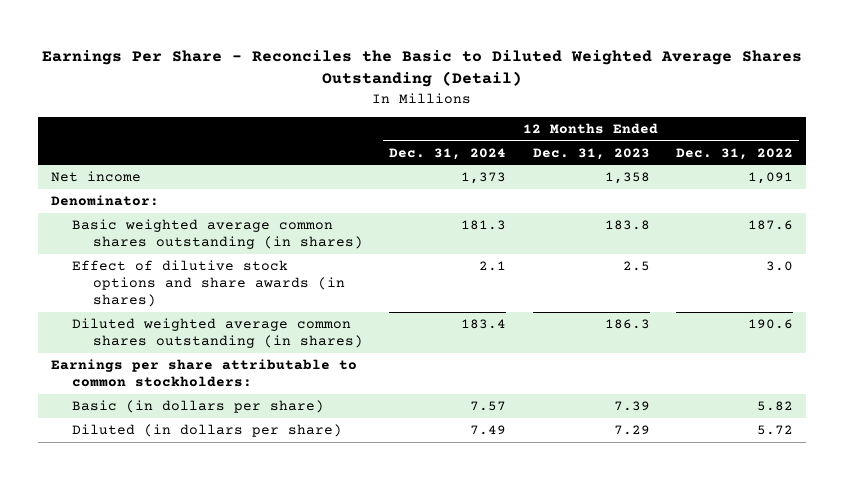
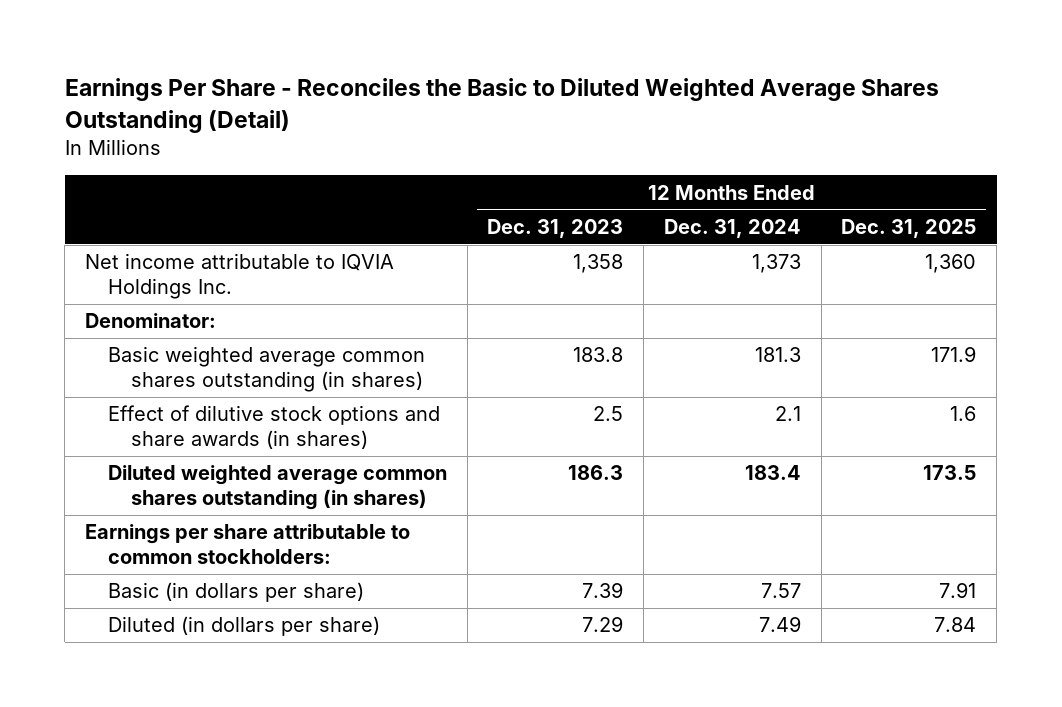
[675,147,793,160] Dec. 31, 2022 -> none
none -> [841,218,977,238] Dec. 31, 2025
[51,170,142,182] Net income -> [85,253,395,300] Net income attributable to IQVIA Holdings Inc.

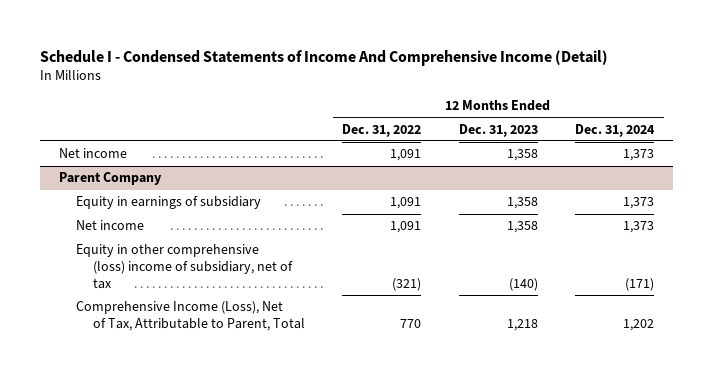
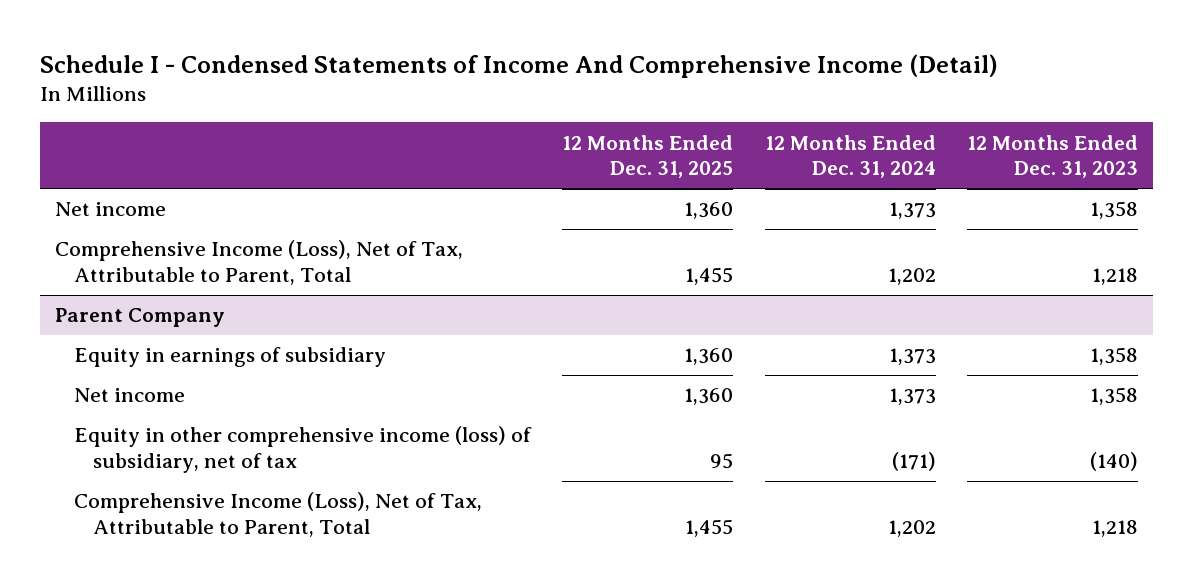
[342,123,422,137] Dec. 31, 2022 -> none
none -> [562,134,734,179] 12 Months Ended Dec. 31, 2025
none -> [55,240,464,286] Comprehensive Income (Loss), Net of Tax, Attributable to Parent, Total
[75,244,293,289] Equity in other comprehensive (loss) income of subsidiary, net of tax -> [74,426,533,474] Equity in other comprehensive income (loss) of subsidiary, net of tax

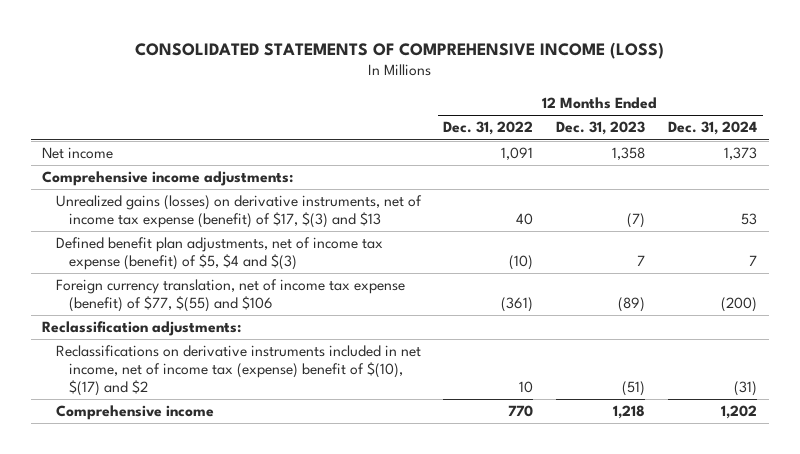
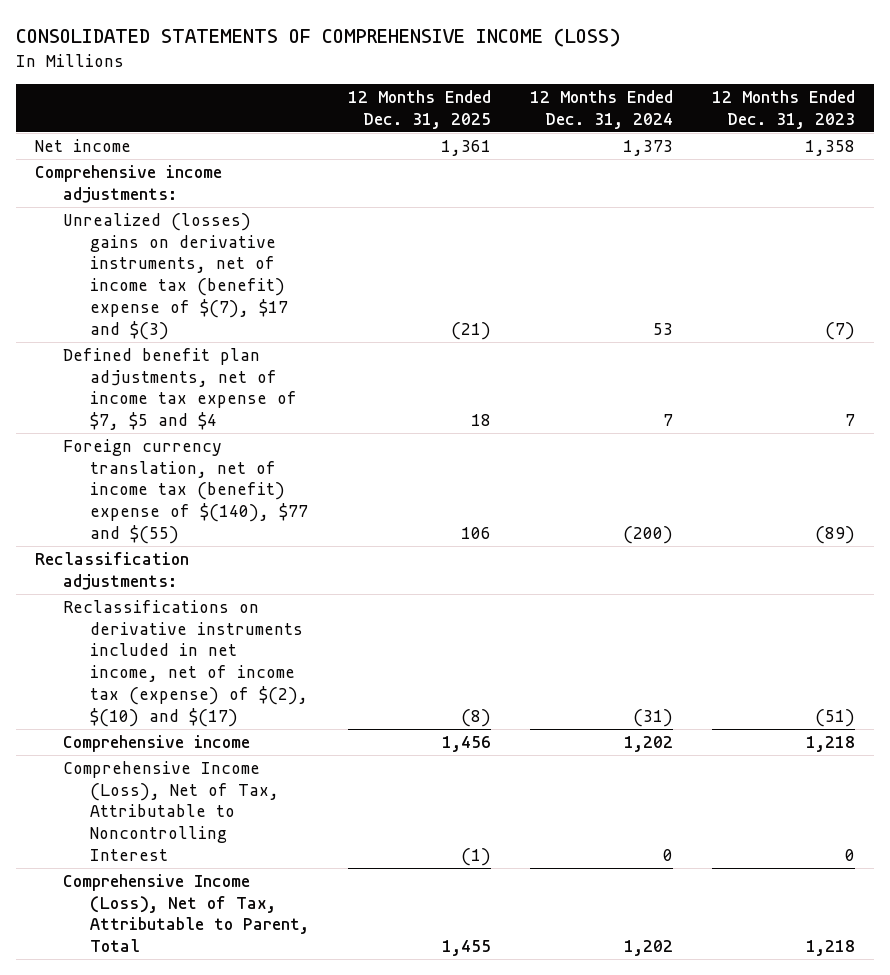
[443,121,534,136] Dec. 31, 2022 -> none
none -> [348,90,492,129] 12 Months Ended Dec. 31, 2025
[55,195,422,229] Unrealized gains (losses) on derivative instruments, net of income tax expense (benefit) of $17, $(3) and $13 -> [62,213,289,340] Unrealized (losses) gains on derivative instruments, net of income tax (benefit) expense of $(7), $17 and $(3)
[55,237,383,271] Defined benefit plan adjustments, net of income tax expense (benefit) of $5, $4 and $(3) -> [62,348,298,431] Defined benefit plan adjustments, net of income tax expense of $7, $5 and $4
[55,279,405,313] Foreign currency translation, net of income tax expense (benefit) of $77, $(55) and $106 -> [62,439,309,544] Foreign currency translation, net of income tax (benefit) expense of $(140), $77 and $(55)
[55,345,421,396] Reclassifications on derivative instruments included in net income, net of income tax (expense) benefit of $(10), $(17) and $2 -> [62,600,309,727] Reclassifications on derivative instruments included in net income, net of income tax (expense) of $(2), $(10) and $(17)
none -> [62,761,280,861] Comprehensive Income (Loss), Net of Tax, Attributable to Noncontrolling Interest
none -> [62,874,310,953] Comprehensive Income (Loss), Net of Tax, Attributable to Parent, Total

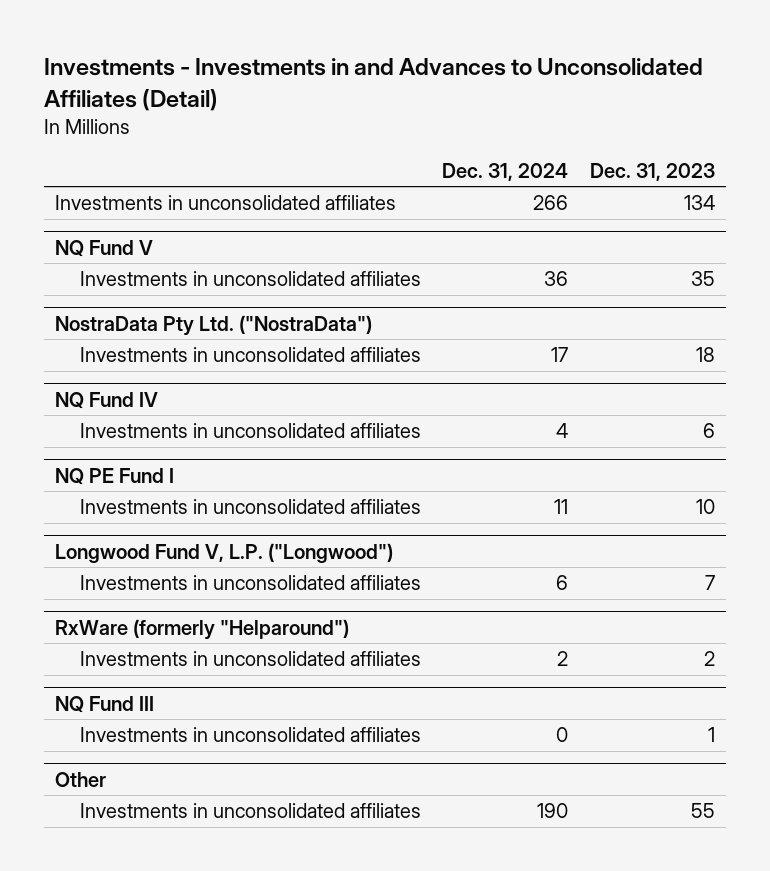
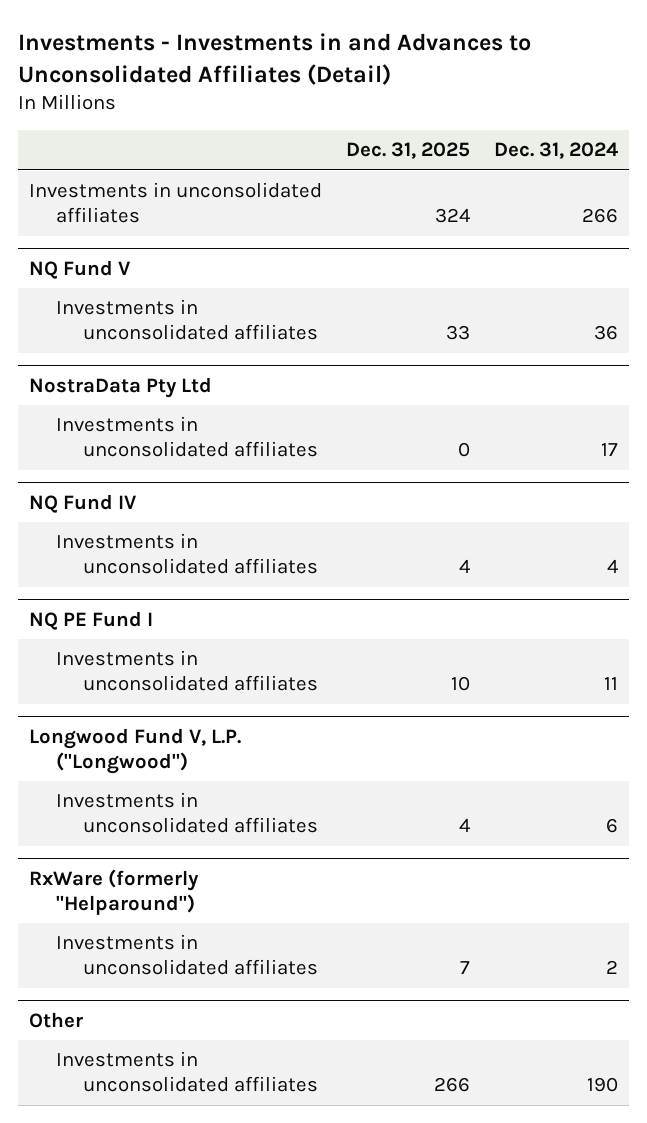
[590,162,716,181] Dec. 31, 2023 -> none
none -> [345,142,470,160] Dec. 31, 2025
[54,314,372,336] NostraData Pty Ltd. ("NostraData") -> [29,376,213,398] NostraData Pty Ltd
[54,695,154,713] NQ Fund III -> none
[79,727,421,743] Investments in unconsolidated affiliates -> none

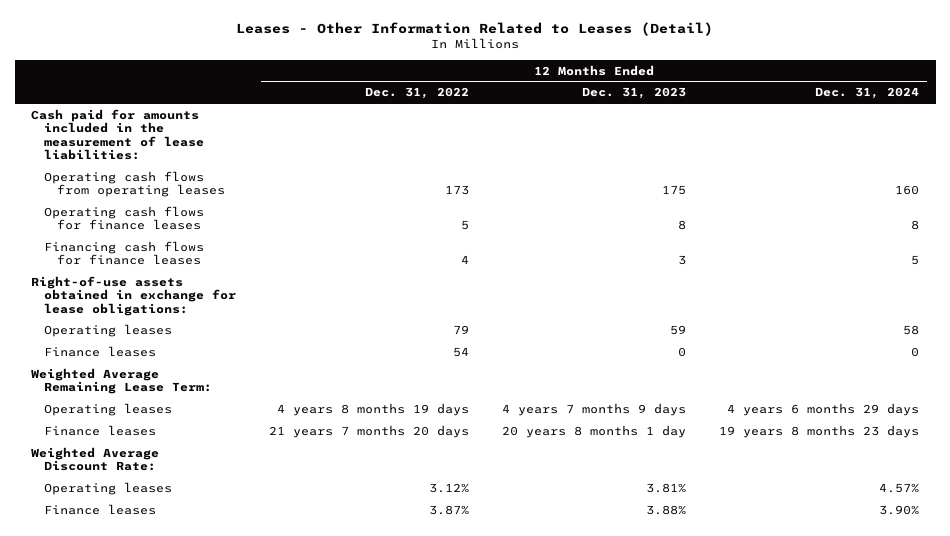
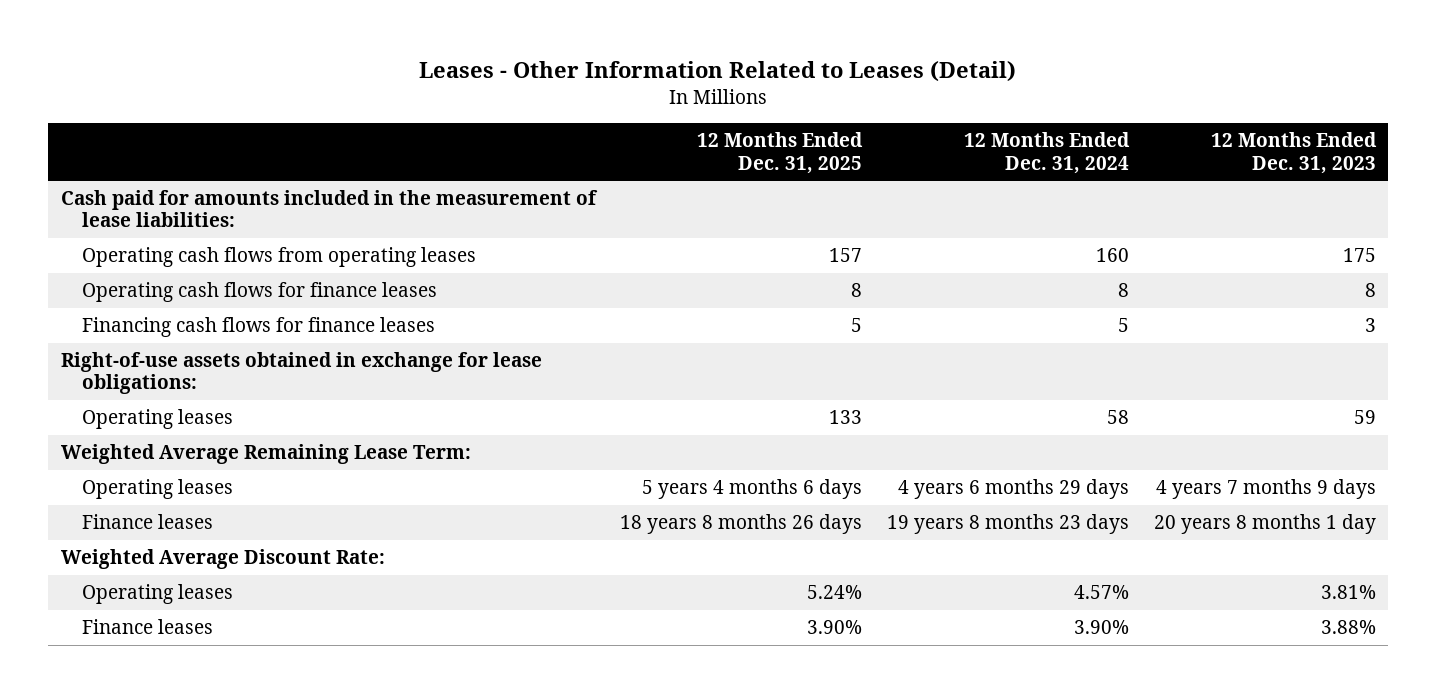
[364,87,469,100] Dec. 31, 2022 -> none
none -> [697,132,864,174] 12 Months Ended Dec. 31, 2025
[43,345,156,357] Finance leases -> none

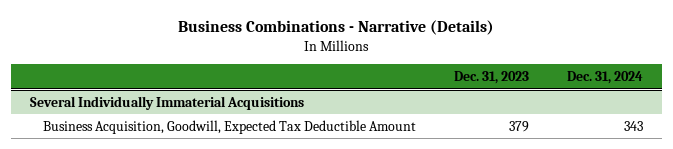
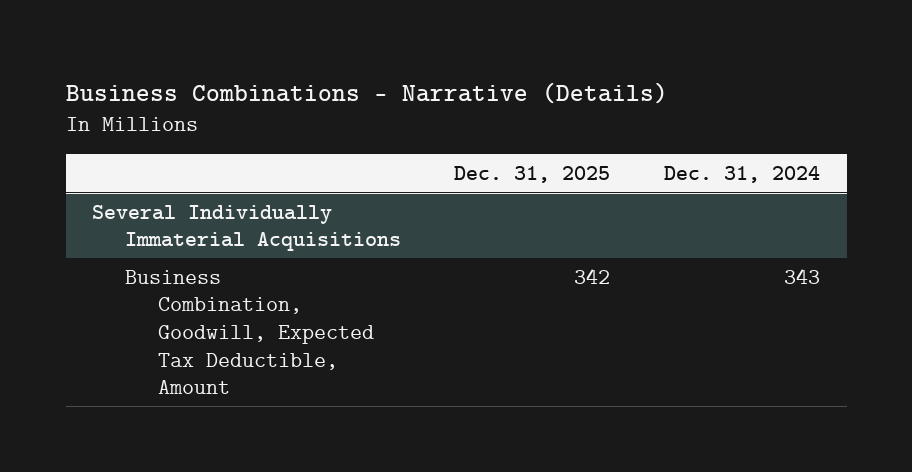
[453,71,529,85] Dec. 31, 2023 -> none
none -> [454,165,611,183] Dec. 31, 2025
[42,119,416,134] Business Acquisition, Goodwill, Expected Tax Deductible Amount -> [124,269,374,395] Business Combination, Goodwill, Expected Tax Deductible, Amount

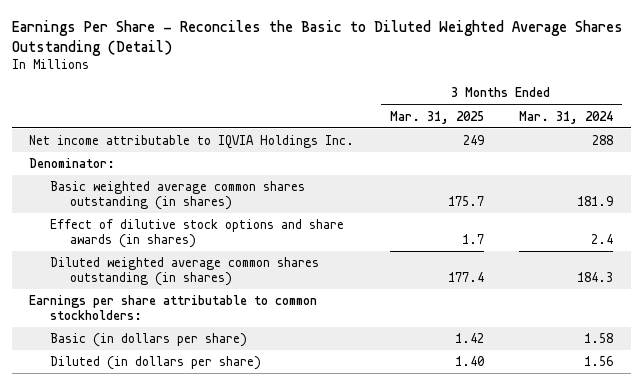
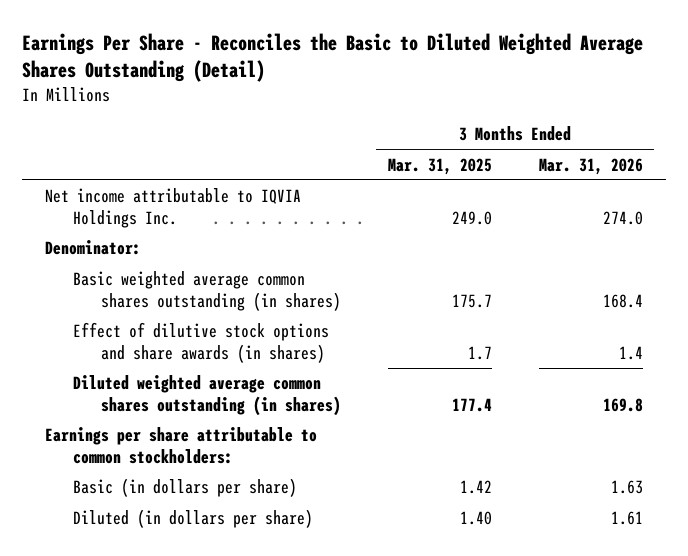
[518,110,613,124] Mar. 31, 2024 -> none
none -> [538,157,643,175] Mar. 31, 2026
[462,134,484,145] 249 -> [451,211,492,226] 249.0

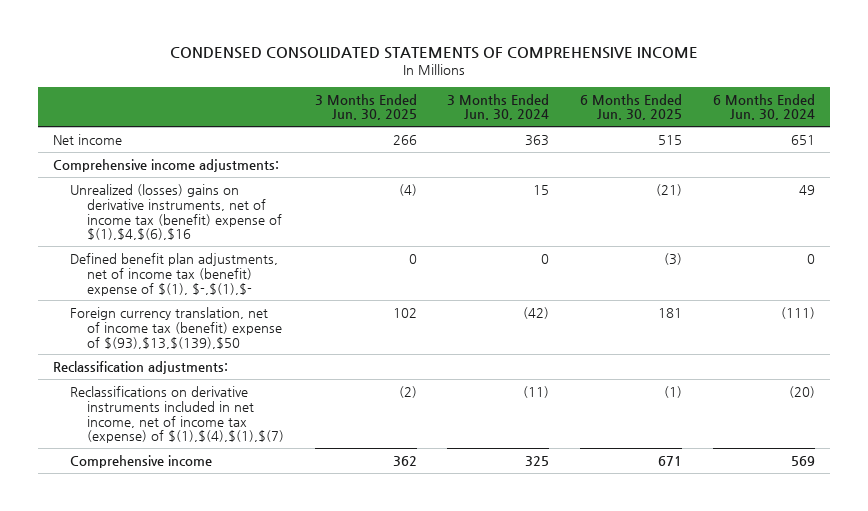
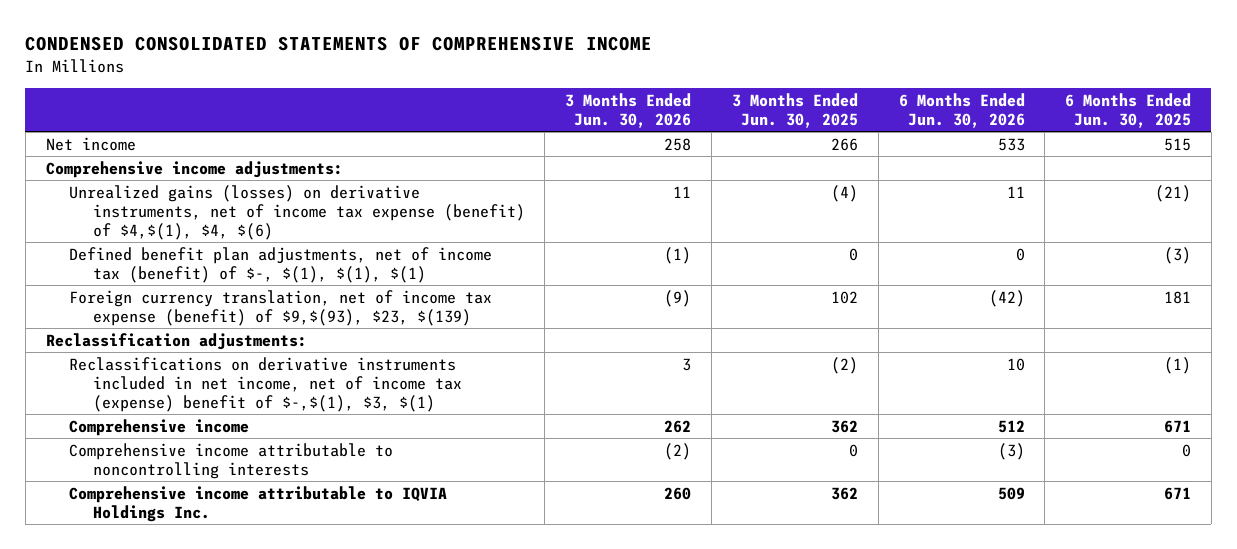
[447,93,550,121] 3 Months Ended Jun. 30, 2024 -> none
[712,93,815,121] 6 Months Ended Jun. 30, 2024 -> none
none -> [565,92,692,128] 3 Months Ended Jun. 30, 2026
none -> [898,92,1025,128] 6 Months Ended Jun. 30, 2026
[69,183,282,241] Unrealized (losses) gains on derivative instruments, net of income tax (benefit) expense of $(1),$4,$(6),$16 -> [69,184,525,240] Unrealized gains (losses) on derivative instruments, net of income tax expense (benefit) of $4,$(1), $4, $(6)
[69,252,278,296] Defined benefit plan adjustments, net of income tax (benefit) expense of $(1), $-,$(1),$- -> [69,246,493,283] Defined benefit plan adjustments, net of income tax (benefit) of $-, $(1), $(1), $(1)
[69,306,282,349] Foreign currency translation, net of income tax (benefit) expense of $(93),$13,$(139),$50 -> [69,289,493,326] Foreign currency translation, net of income tax expense (benefit) of $9,$(93), $23, $(139)
[69,385,284,444] Reclassifications on derivative instruments included in net income, net of income tax (expense) of $(1),$(4),$(1),$(7) -> [69,356,462,412] Reclassifications on derivative instruments included in net income, net of income tax (expense) benefit of $-,$(1), $3, $(1)
none -> [69,442,394,479] Comprehensive income attributable to noncontrolling interests
none -> [69,485,448,522] Comprehensive income attributable to IQVIA Holdings Inc.

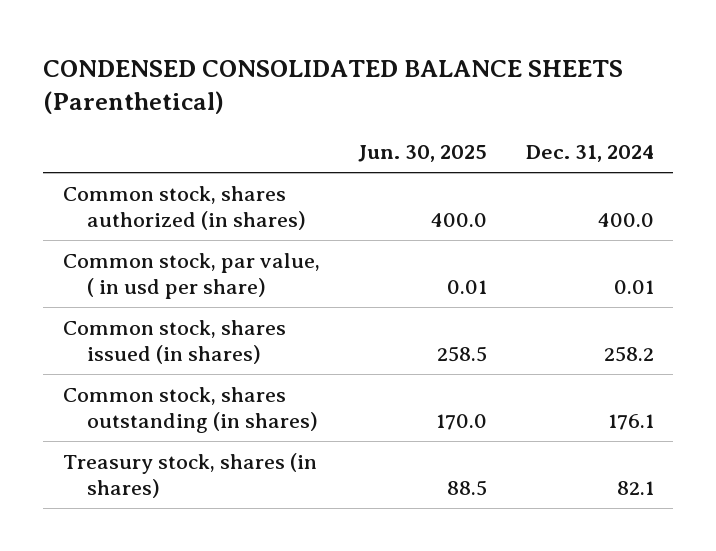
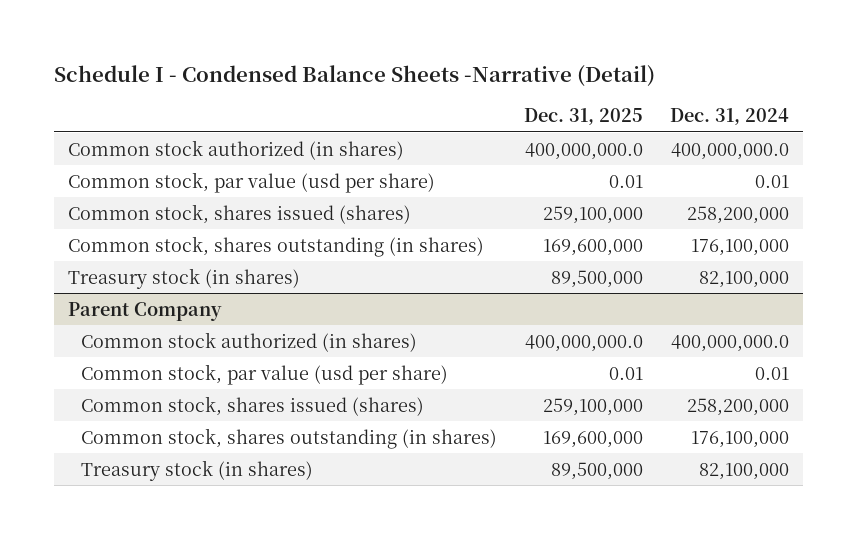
[43,59,624,115] CONDENSED CONSOLIDATED BALANCE SHEETS (Parenthetical) -> [54,64,656,87] Schedule I - Condensed Balance Sheets -Narrative (Detail)
[358,145,488,163] Jun. 30, 2025 -> none
none -> [524,108,644,126] Dec. 31, 2025
[62,185,306,231] Common stock, shares authorized (in shares) -> [67,139,404,160] Common stock authorized (in shares)
[597,213,654,228] 400.0 -> [671,142,790,160] 400,000,000.0
[62,252,320,300] Common stock, par value, ( in usd per share) -> [67,171,435,193] Common stock, par value (usd per share)
[62,319,286,365] Common stock, shares issued (in shares) -> [67,203,411,224] Common stock, shares issued (shares)
[603,346,654,363] 258.2 -> [687,205,790,224] 258,200,000
[607,414,654,431] 176.1 -> [691,238,790,256] 176,100,000
[62,452,317,499] Treasury stock, shares (in shares) -> [67,267,300,289] Treasury stock (in shares)
[616,481,654,496] 82.1 -> [699,270,790,288] 82,100,000
none -> [67,301,222,321] Parent Company
none -> [81,331,418,352] Common stock authorized (in shares)
none -> [81,363,449,385] Common stock, par value (usd per share)
none -> [81,395,425,416] Common stock, shares issued (shares)
none -> [81,427,498,449] Common stock, shares outstanding (in shares)
none -> [81,459,314,481] Treasury stock (in shares)

